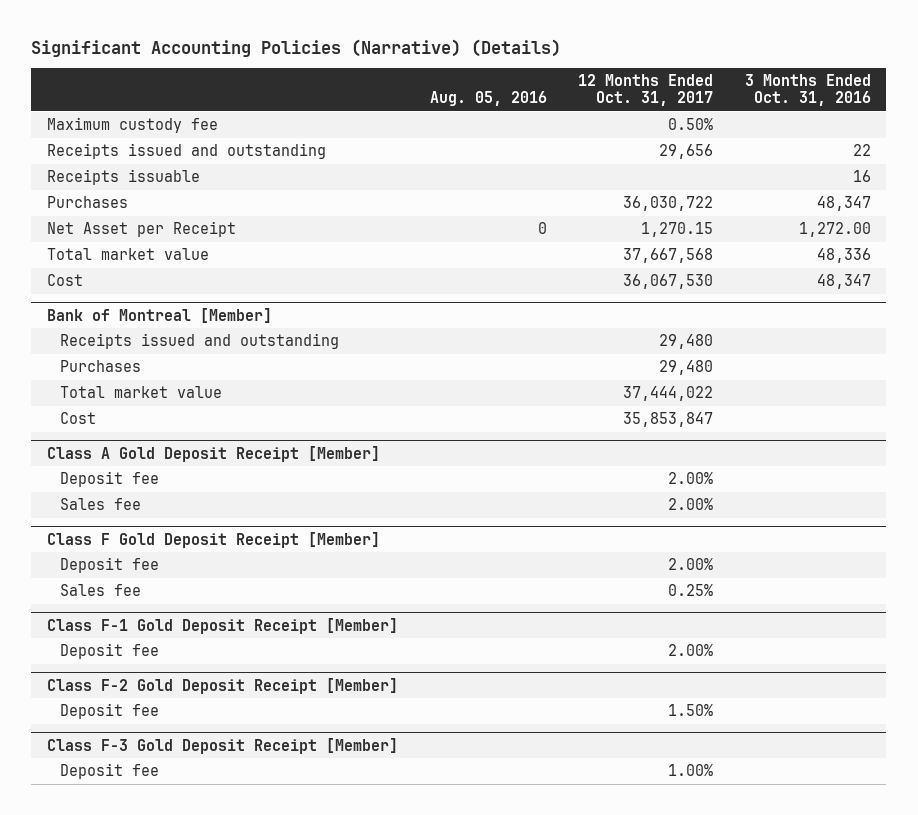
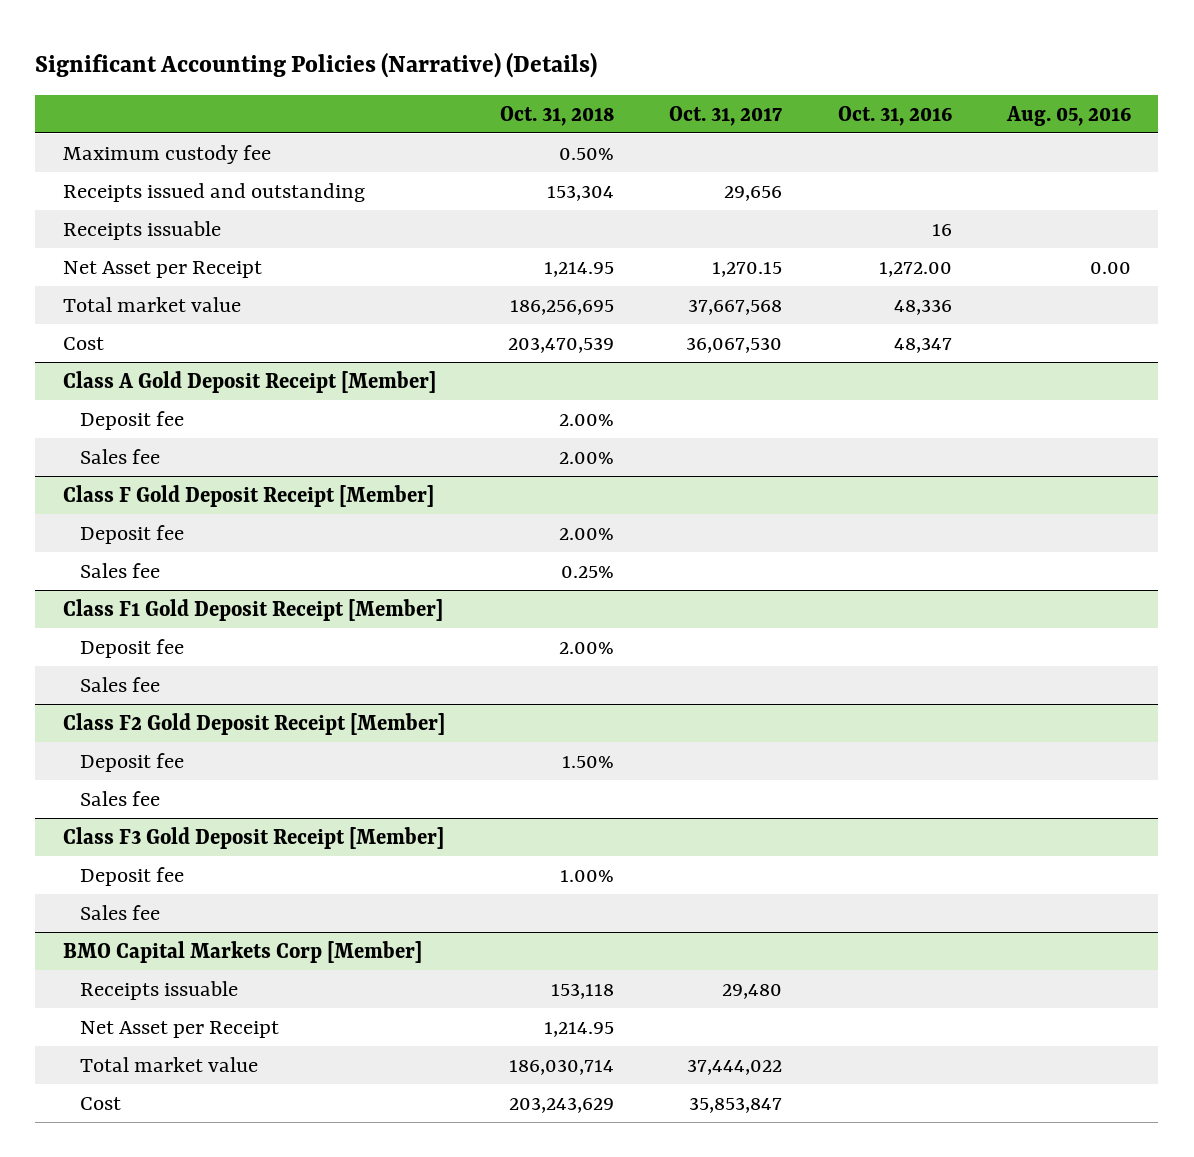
[578,73,714,106] 12 Months Ended Oct. 31, 2017 -> none
[744,73,871,106] 3 Months Ended Oct. 31, 2016 -> none
none -> [499,105,614,126] Oct. 31, 2018
none -> [669,105,783,126] Oct. 31, 2017
none -> [837,105,952,126] Oct. 31, 2016
[47,196,129,209] Purchases -> none
[537,222,547,235] 0 -> [1089,261,1131,274] 0.00
[47,307,273,323] Bank of Montreal [Member] -> none
[60,333,340,350] Receipts issued and outstanding -> none
[60,360,142,373] Purchases -> none
[60,386,223,399] Total market value -> none
[60,412,97,425] Cost -> none
[47,617,399,634] Class F-1 Gold Deposit Receipt [Member] -> [62,598,443,621] Class F1 Gold Deposit Receipt [Member]
none -> [79,676,160,692] Sales fee
[47,677,399,694] Class F-2 Gold Deposit Receipt [Member] -> [62,712,445,735] Class F2 Gold Deposit Receipt [Member]
none -> [79,790,160,806] Sales fee
[47,737,399,754] Class F-3 Gold Deposit Receipt [Member] -> [62,826,444,849] Class F3 Gold Deposit Receipt [Member]
none -> [79,904,160,920] Sales fee
none -> [62,940,422,963] BMO Capital Markets Corp [Member]
none -> [79,980,238,1000] Receipts issuable
none -> [79,1020,279,1038] Net Asset per Receipt
none -> [79,1056,258,1072] Total market value
none -> [79,1096,121,1110] Cost

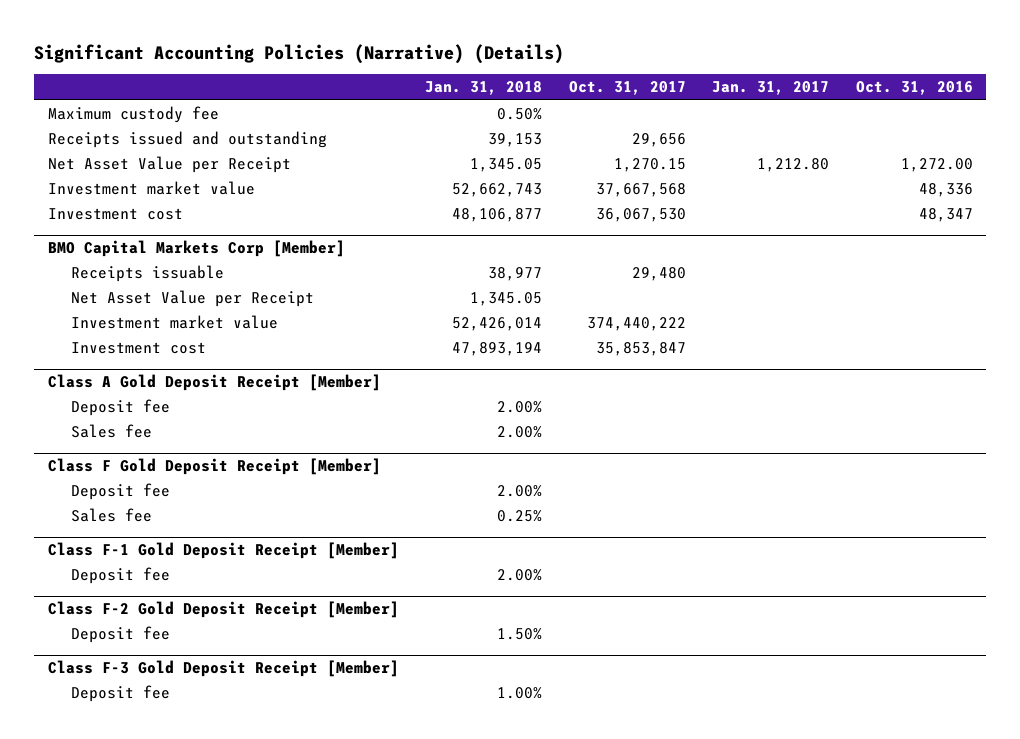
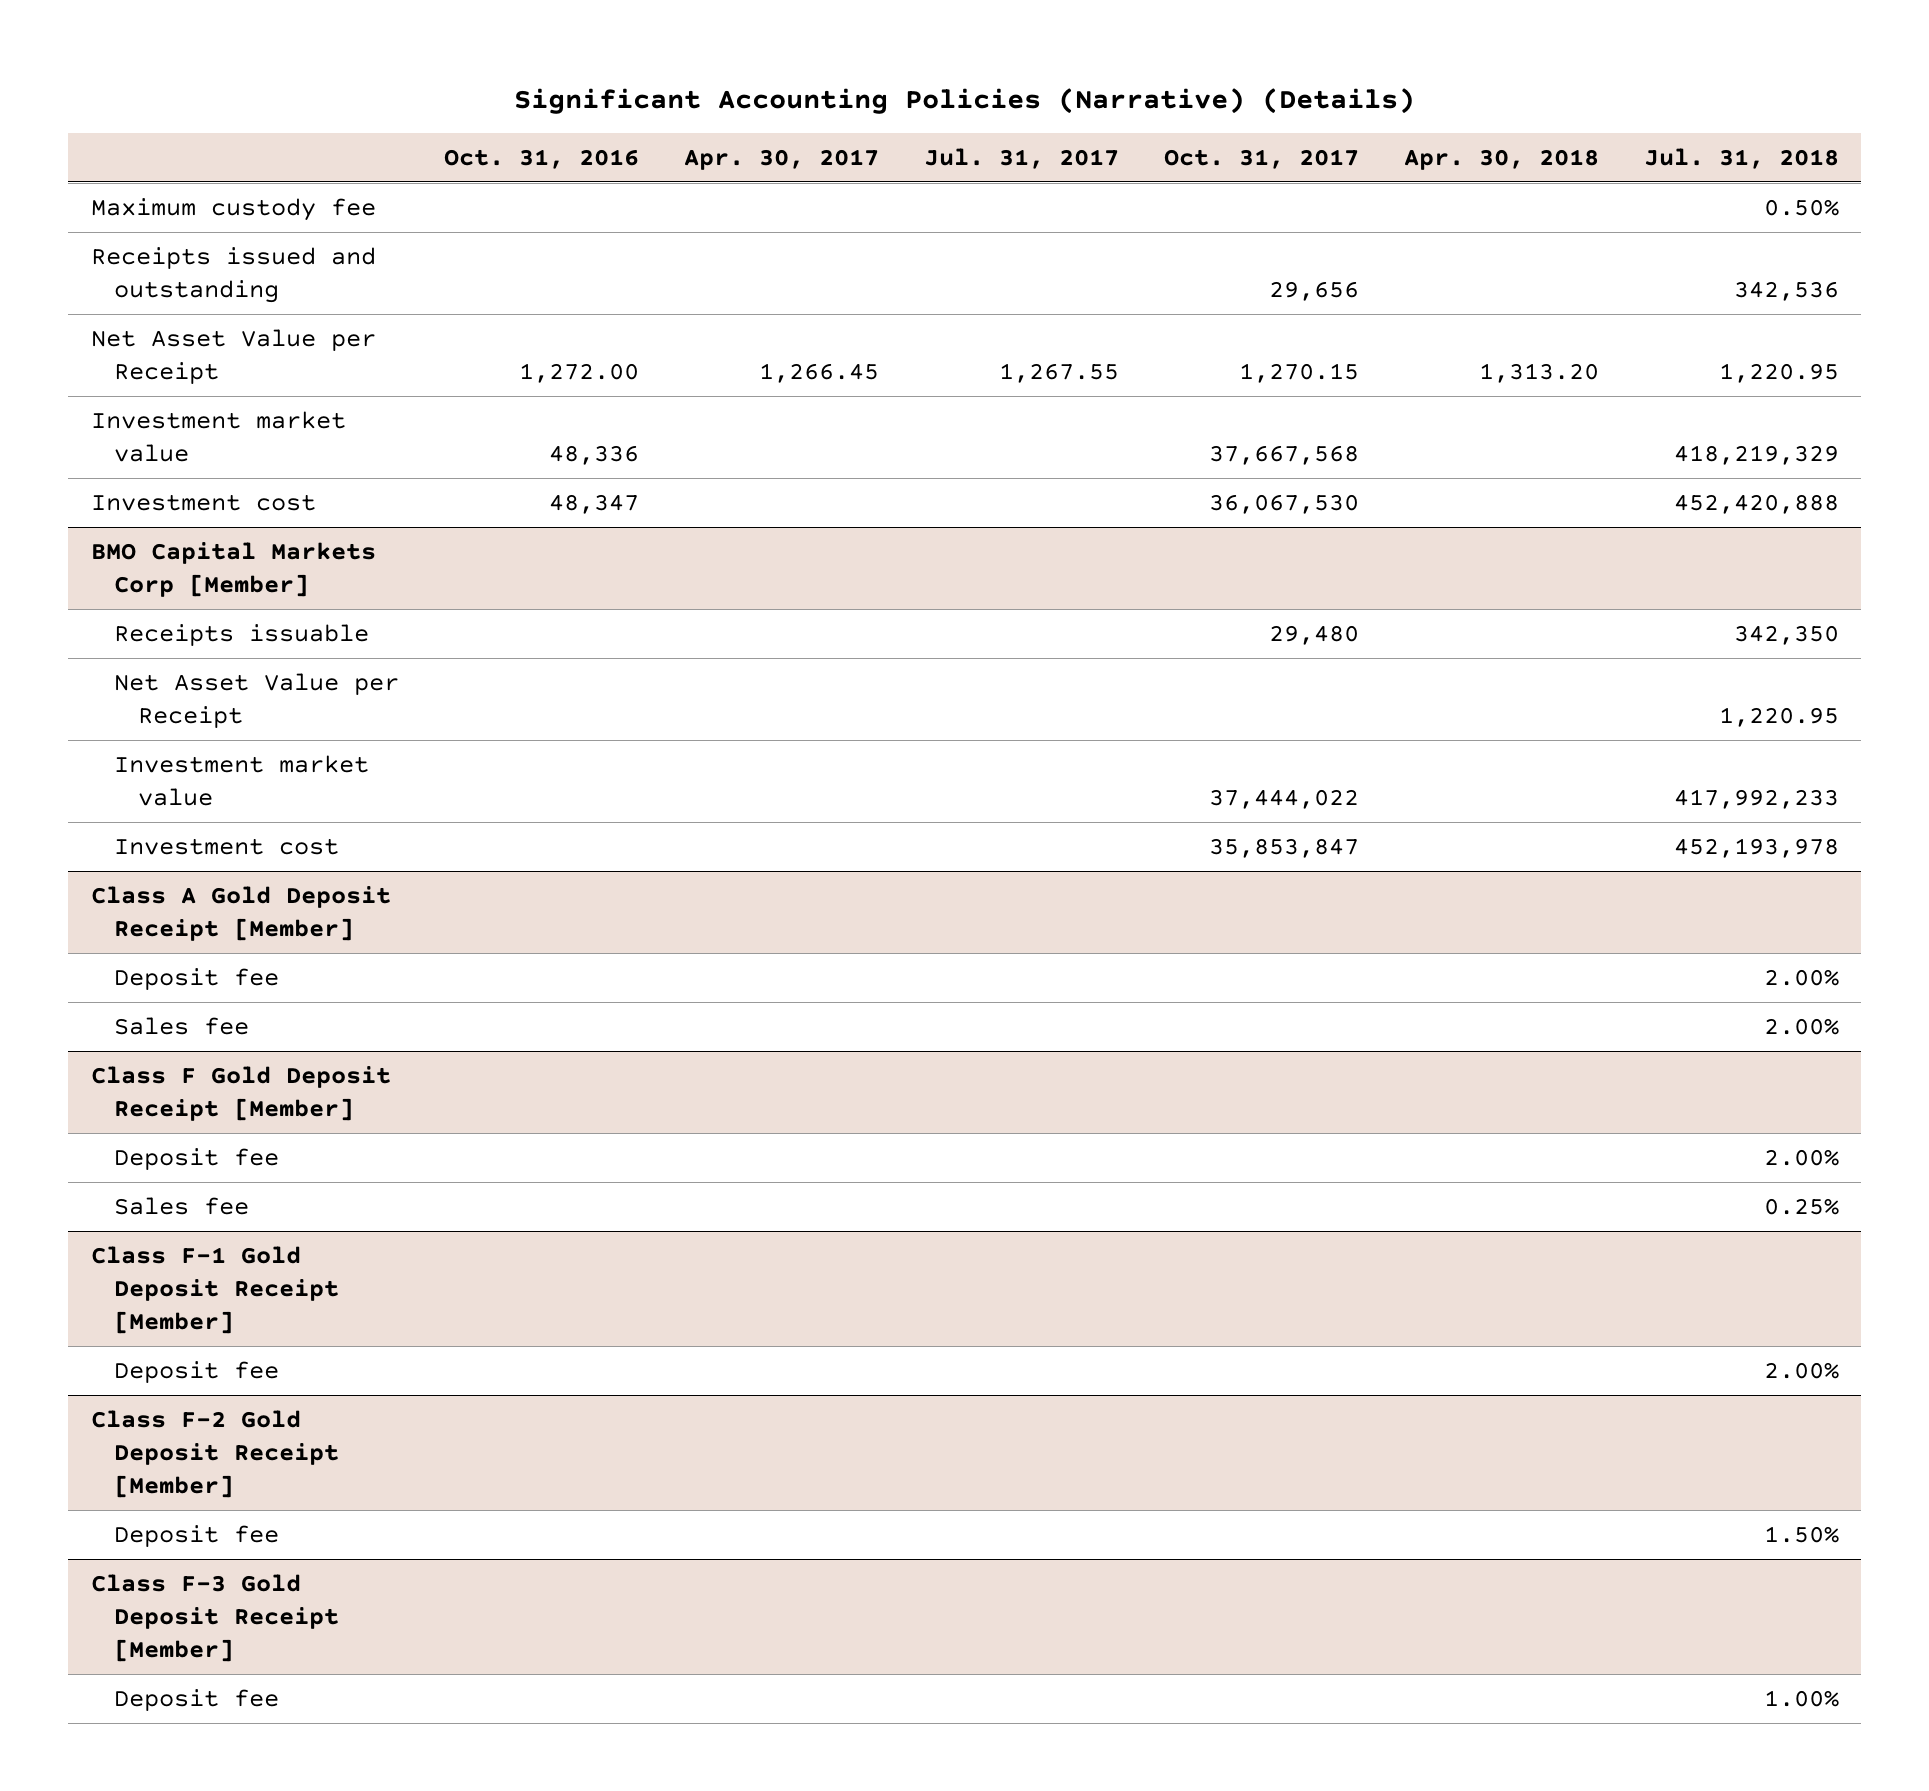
[425,81,543,96] Jan. 31, 2018 -> none
[712,81,830,96] Jan. 31, 2017 -> none
none -> [684,148,880,170] Apr. 30, 2017
none -> [924,147,1120,169] Jul. 31, 2017
none -> [1403,148,1599,170] Apr. 30, 2018
none -> [1643,147,1839,169] Jul. 31, 2018
[586,317,686,332] 374,440,222 -> [1208,788,1359,809] 37,444,022

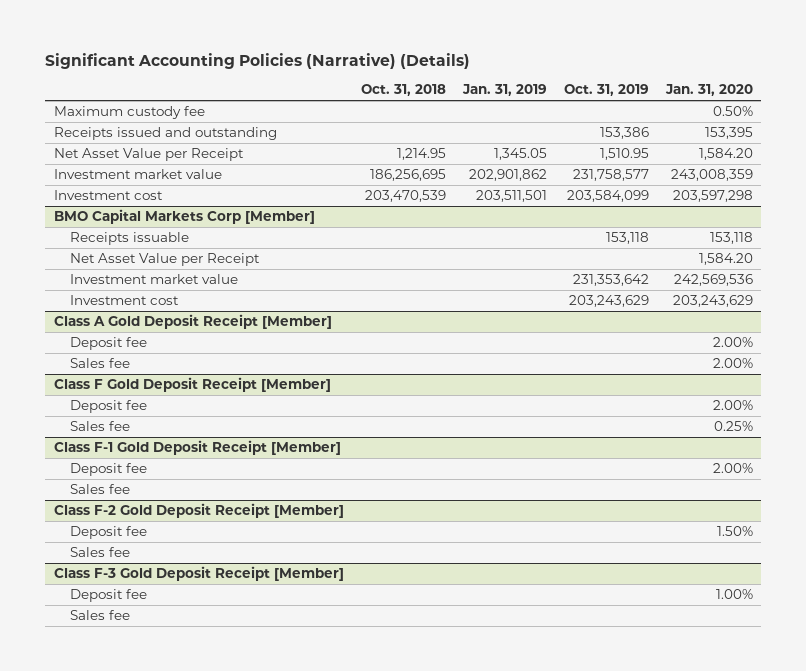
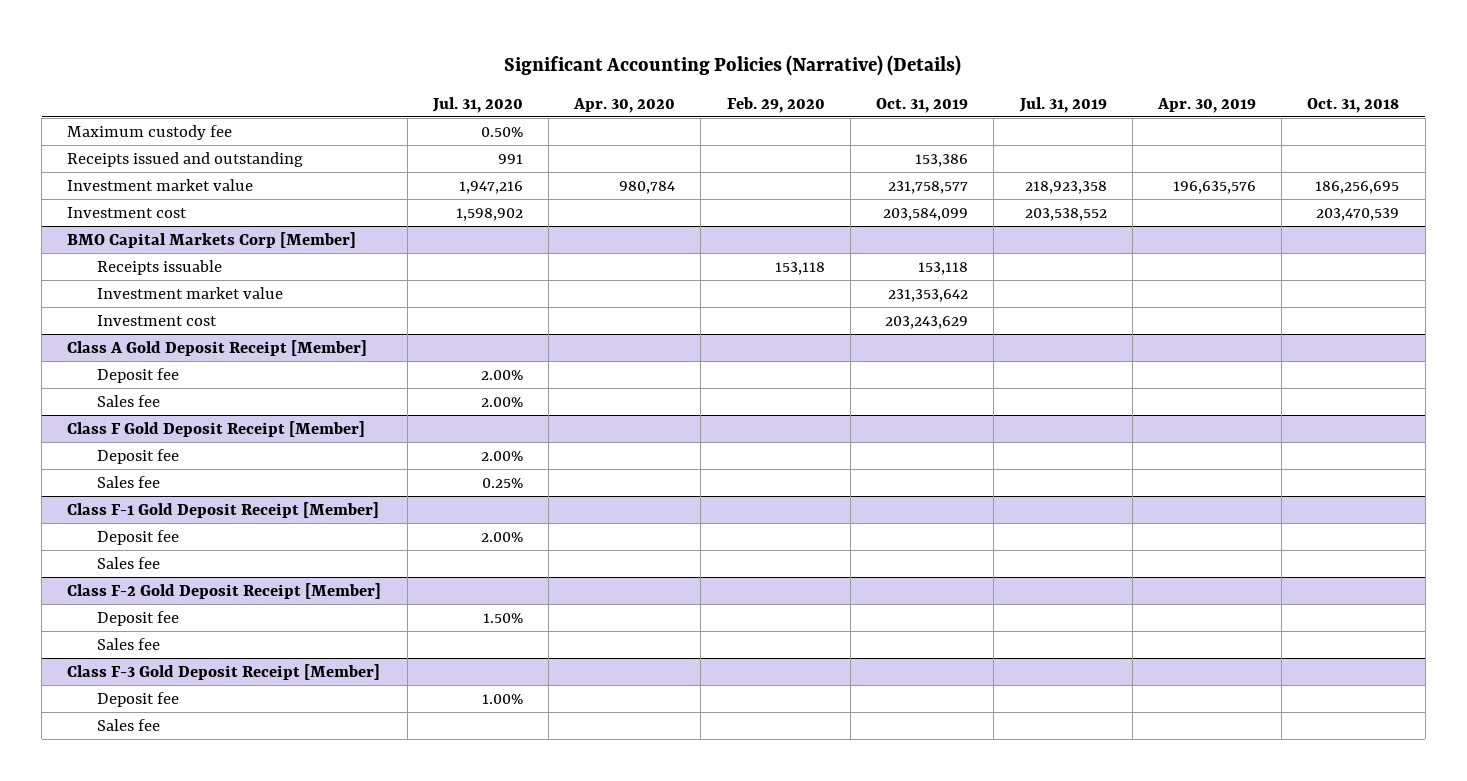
[461,84,547,97] Jan. 31, 2019 -> none
[664,84,753,97] Jan. 31, 2020 -> none
none -> [431,96,523,113] Jul. 31, 2020
none -> [573,97,676,113] Apr. 30, 2020
none -> [726,96,825,113] Feb. 29, 2020
none -> [1018,96,1107,113] Jul. 31, 2019
none -> [1157,97,1257,113] Apr. 30, 2019
[53,148,244,162] Net Asset Value per Receipt -> none
[70,253,261,267] Net Asset Value per Receipt -> none

